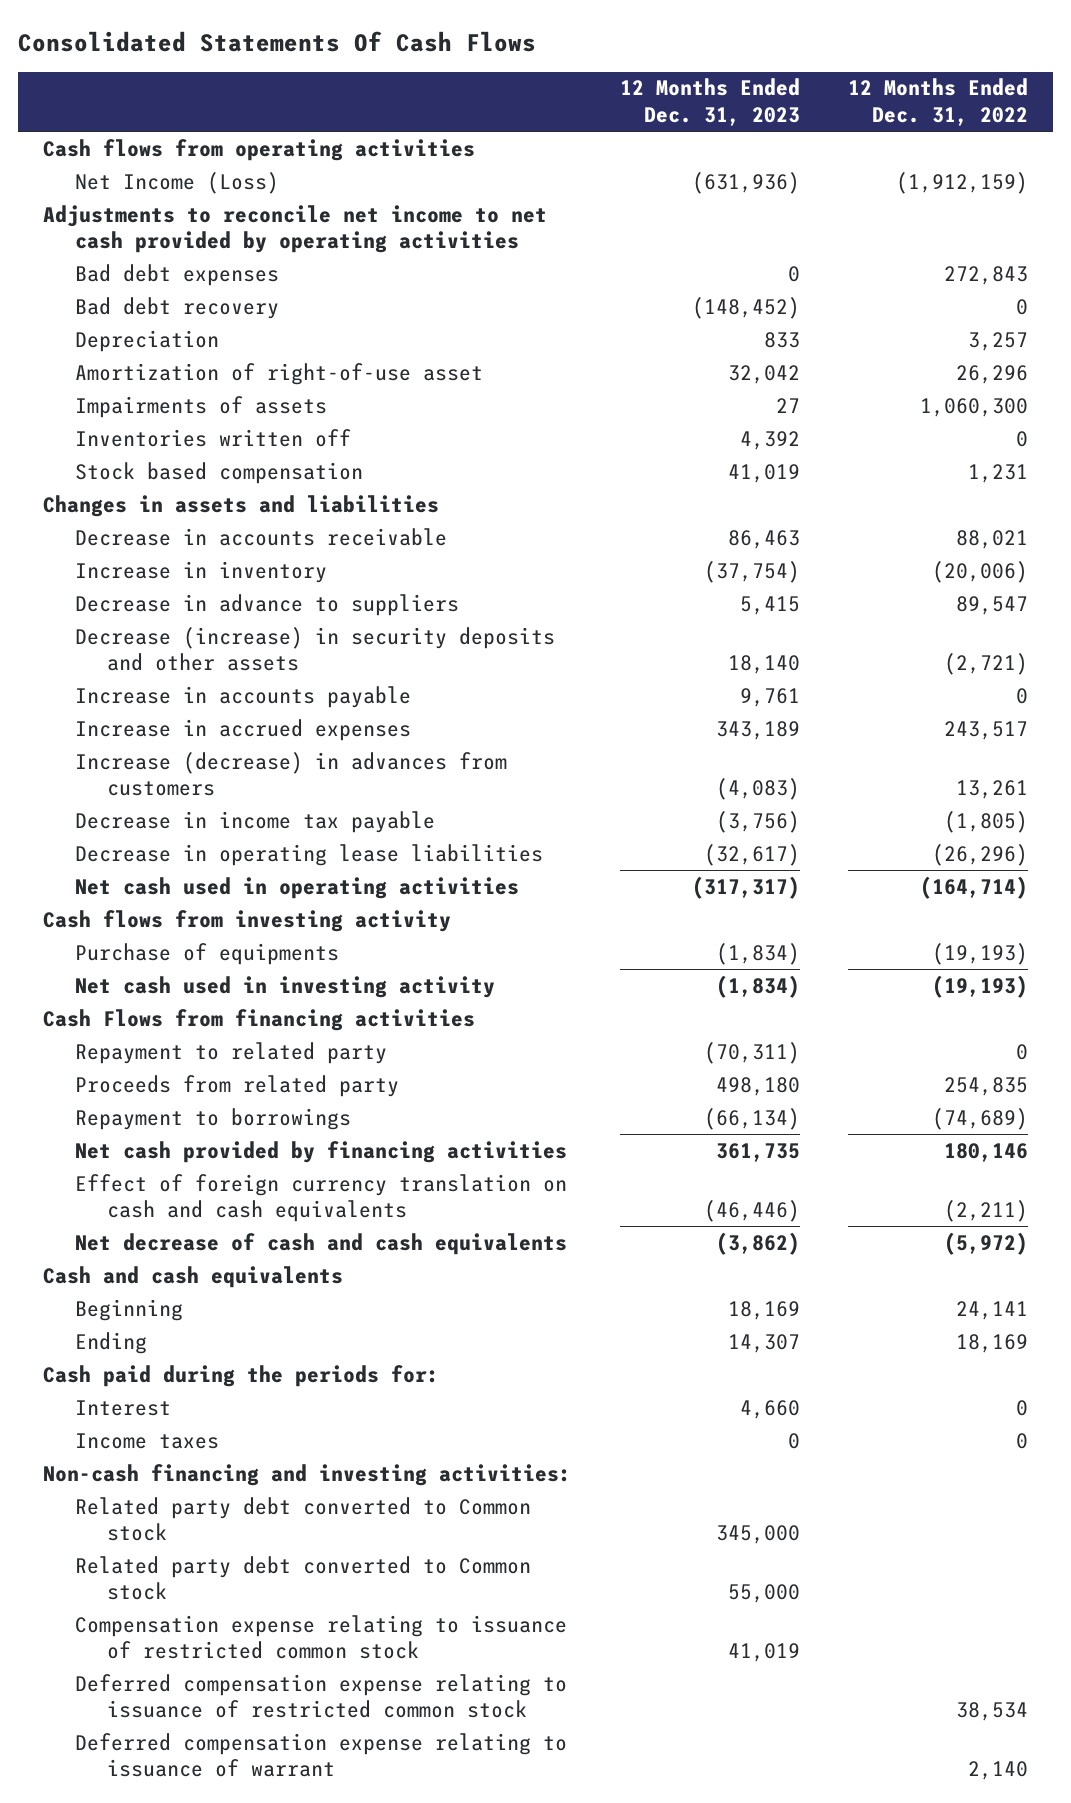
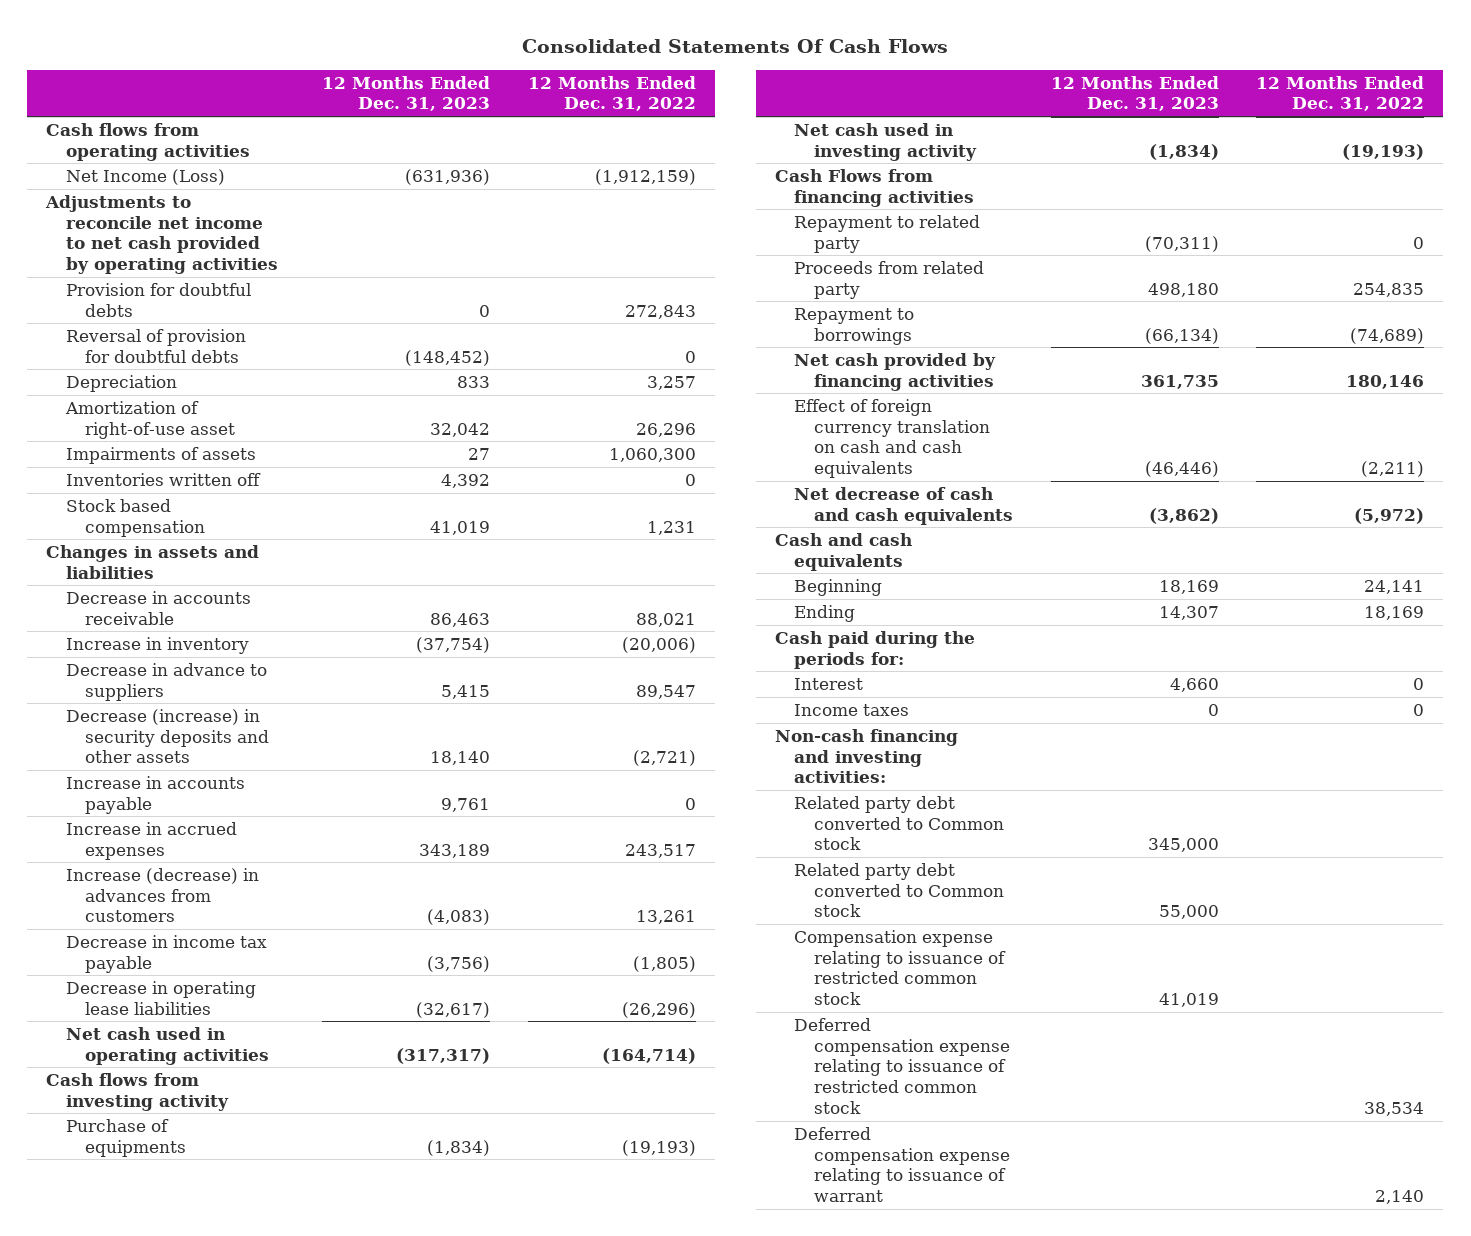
[74,263,279,286] Bad debt expenses -> [65,282,251,317] Provision for doubtful debts
[74,296,279,319] Bad debt recovery -> [65,328,246,363] Reversal of provision for doubtful debts

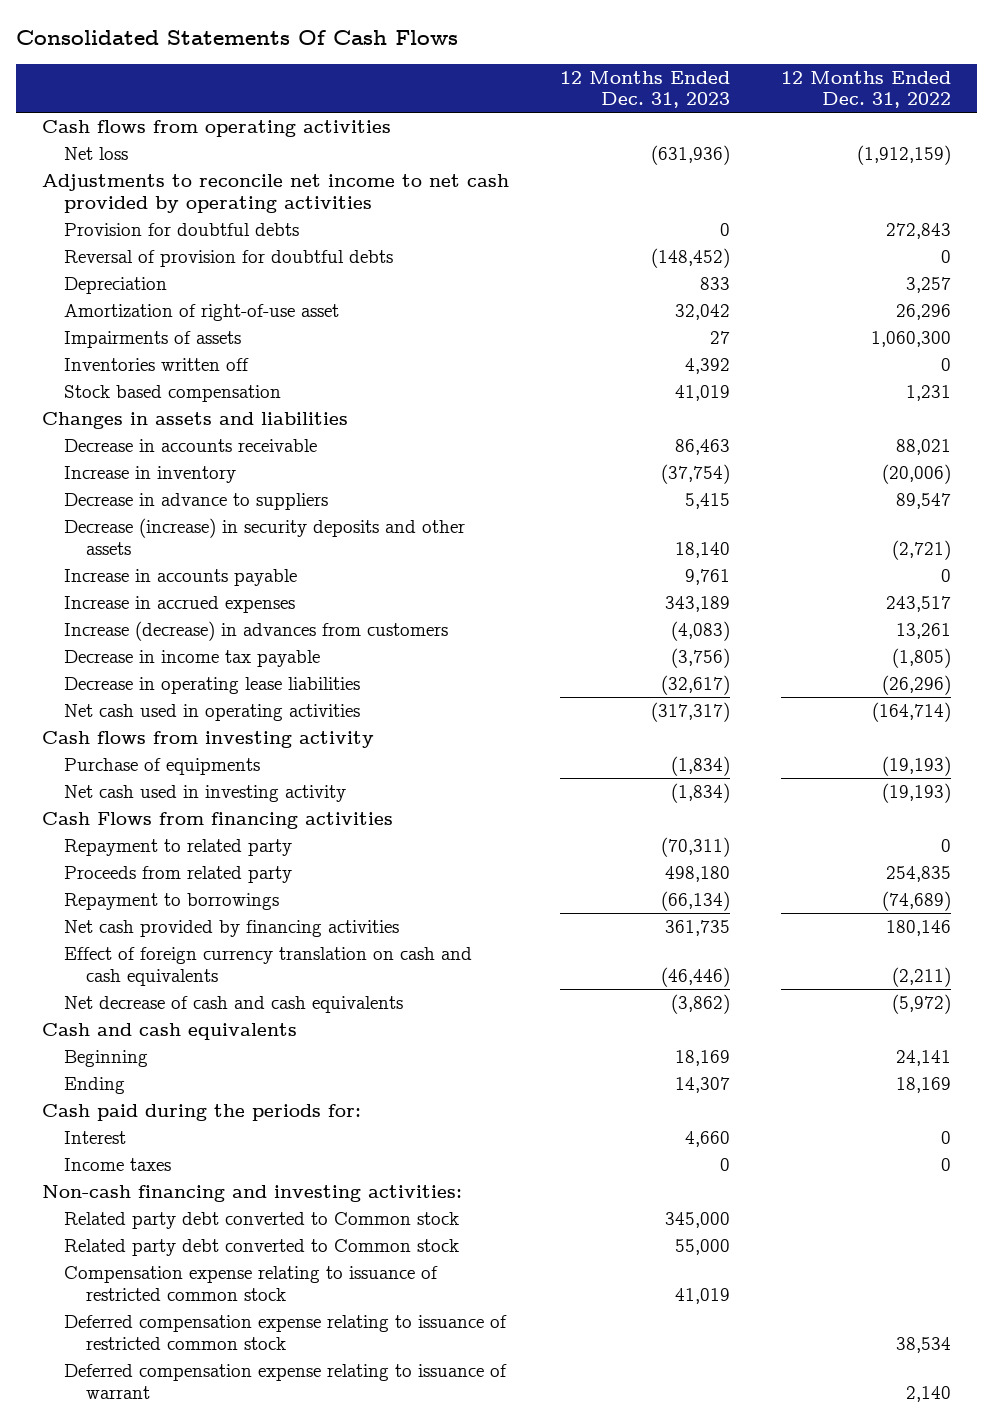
[65,168,225,185] Net Income (Loss) -> [64,147,129,161] Net loss

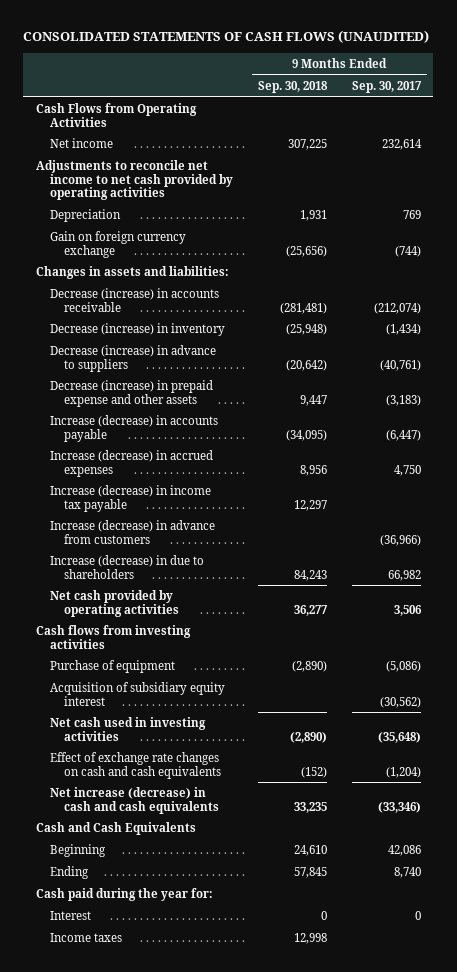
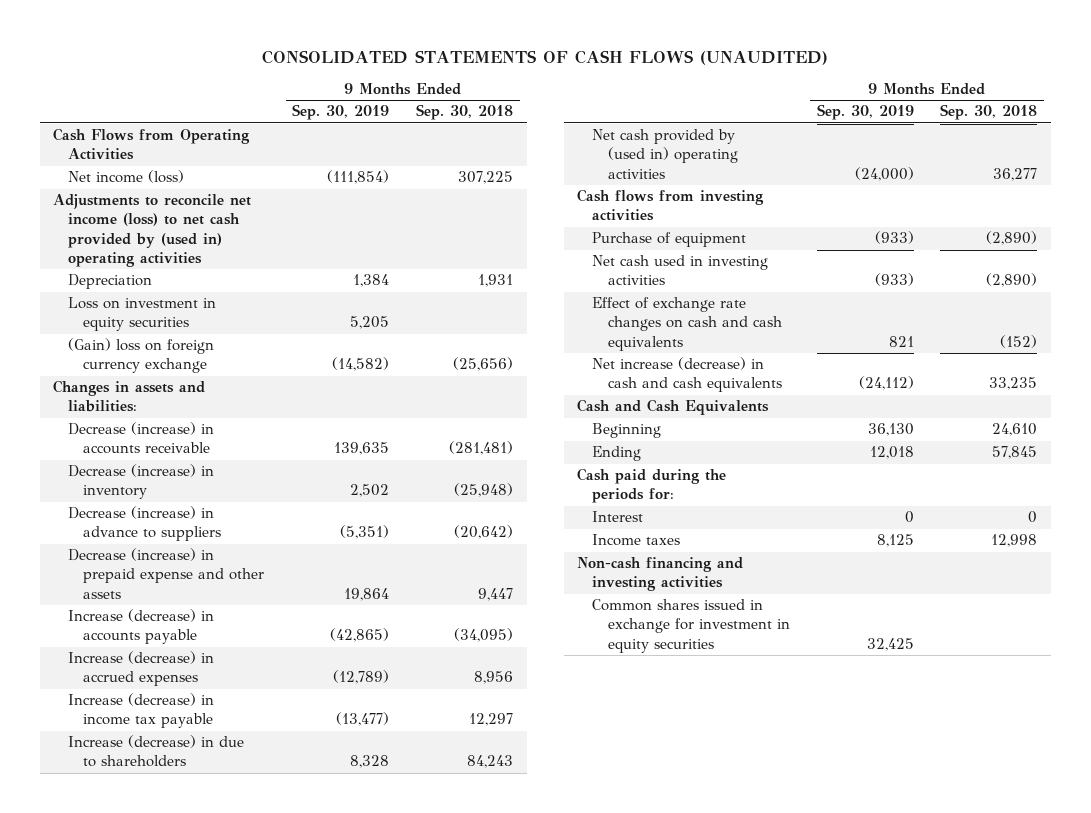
[351,80,422,93] Sep. 30, 2017 -> none
none -> [292,104,390,121] Sep. 30, 2019
[49,138,113,149] Net income -> [68,170,185,184] Net income (loss)
[35,160,233,201] Adjustments to reconcile net income to net cash provided by operating activities -> [53,194,252,267] Adjustments to reconcile net income (loss) to net cash provided by (used in) operating activities
none -> [68,297,217,332] Loss on investment in equity securities
[49,231,186,258] Gain on foreign currency exchange -> [68,338,215,374] (Gain) loss on foreign currency exchange
[49,520,215,544] Increase (decrease) in advance from customers -> none
[49,590,180,617] Net cash provided by operating activities -> [592,129,738,179] Net cash provided by (used in) operating activities
[49,682,225,706] Acquisition of subsidiary equity interest -> none
[35,888,213,902] Cash paid during the year for: -> [577,468,727,504] Cash paid during the periods for:
none -> [577,557,744,592] Non-cash financing and investing activities
none -> [592,599,790,653] Common shares issued in exchange for investment in equity securities

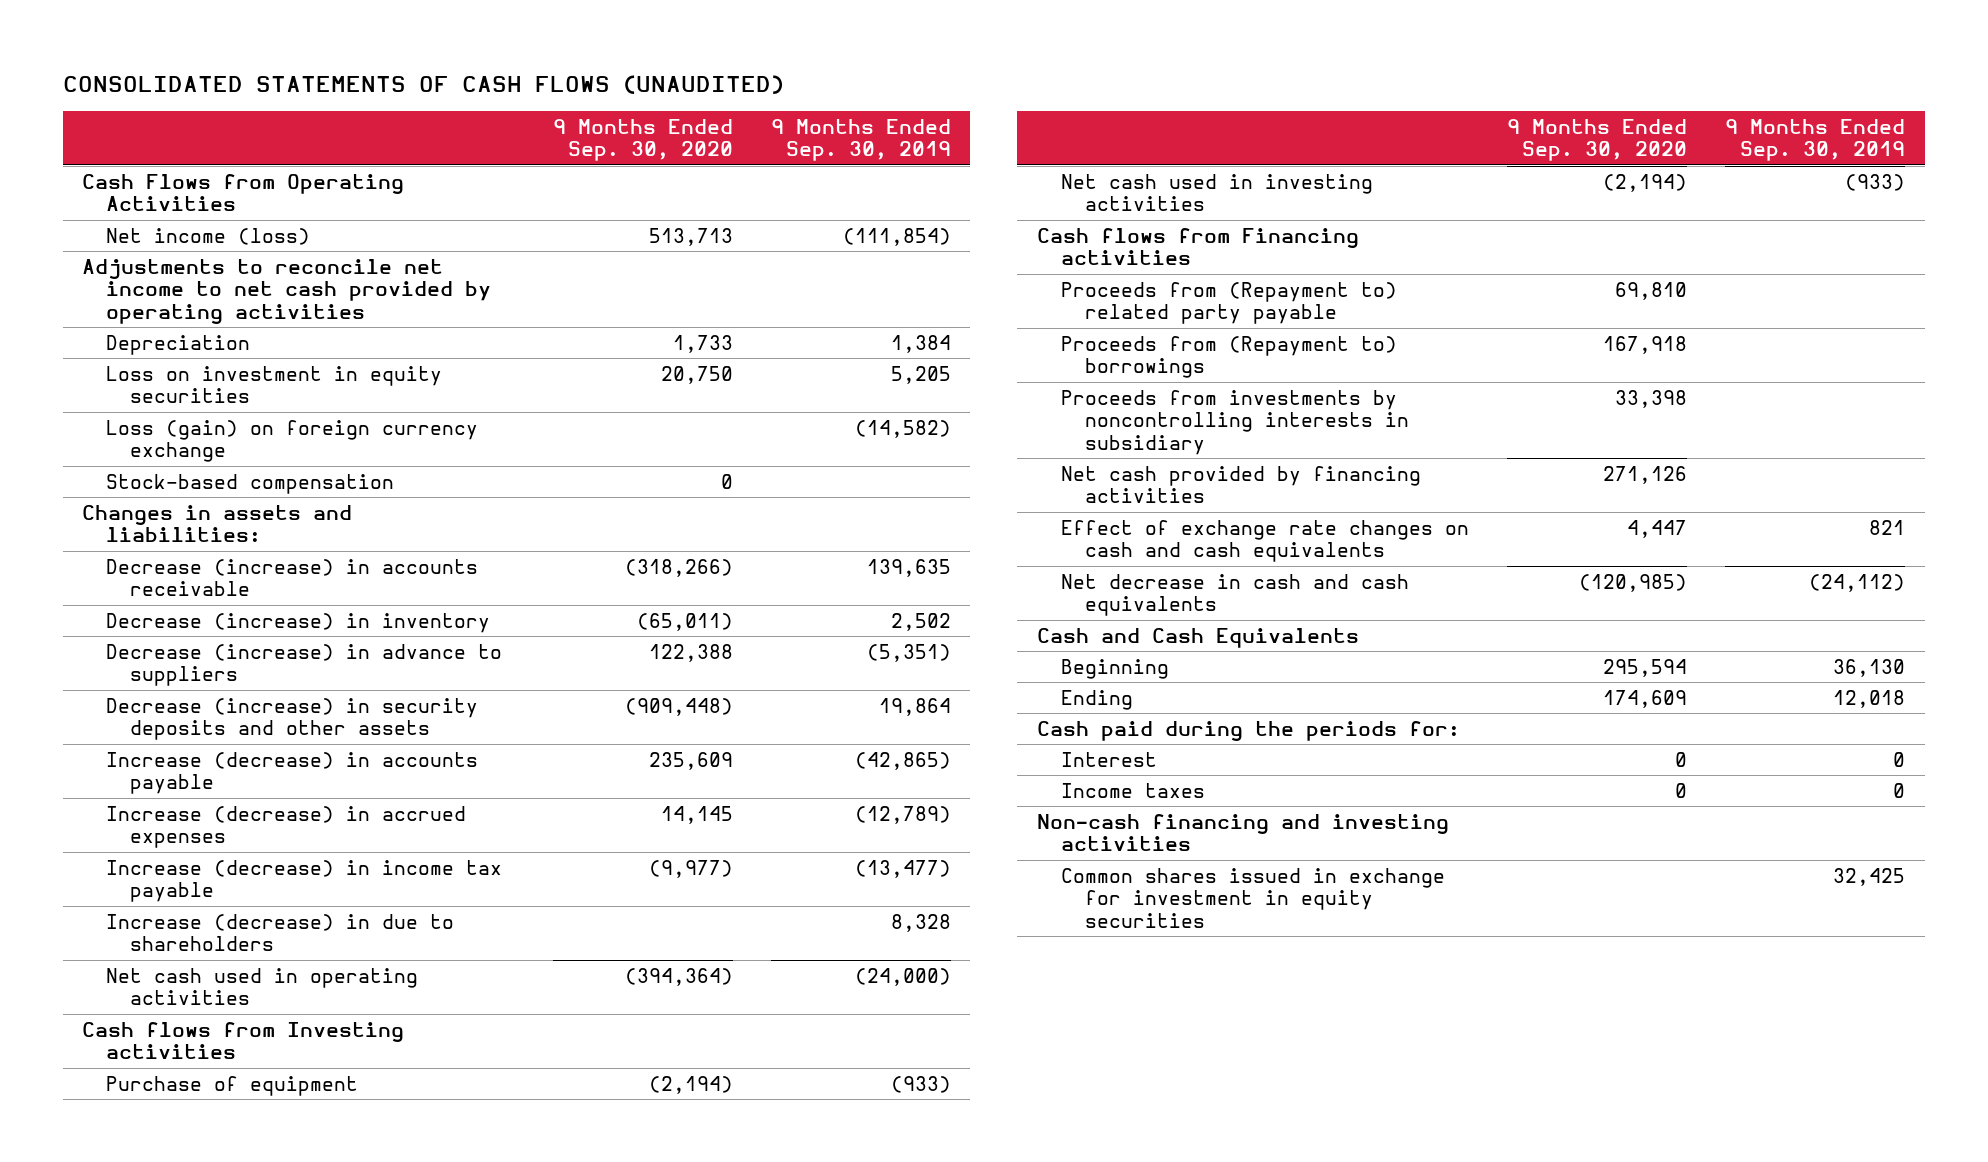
[416,104,514,121] Sep. 30, 2018 -> none
none -> [552,118,733,162] 9 Months Ended Sep. 30, 2020
[53,194,252,267] Adjustments to reconcile net income (loss) to net cash provided by (used in) operating activities -> [82,258,492,324] Adjustments to reconcile net income to net cash provided by operating activities
[68,338,215,374] (Gain) loss on foreign currency exchange -> [106,419,479,463] Loss (gain) on foreign currency exchange
none -> [106,473,395,494] Stock-based compensation
[68,548,265,599] Decrease (increase) in prepaid expense and other assets -> [106,697,479,741] Decrease (increase) in security deposits and other assets
[592,129,738,179] Net cash provided by (used in) operating activities -> [106,967,419,1006] Net cash used in operating activities
[577,189,765,222] Cash flows from investing activities -> [82,1021,405,1060] Cash flows from Investing activities
none -> [1036,227,1359,266] Cash flows from Financing activities
none -> [1060,281,1397,325] Proceeds from (Repayment to) related party payable
none -> [1060,335,1397,379] Proceeds from (Repayment to) borrowings
none -> [1060,389,1409,455] Proceeds from investments by noncontrolling interests in subsidiary
none -> [1060,465,1421,504] Net cash provided by financing activities
[592,357,782,393] Net increase (decrease) in cash and cash equivalents -> [1060,573,1409,617] Net decrease in cash and cash equivalents
[876,534,914,548] 8,125 -> [1893,782,1906,798] 0

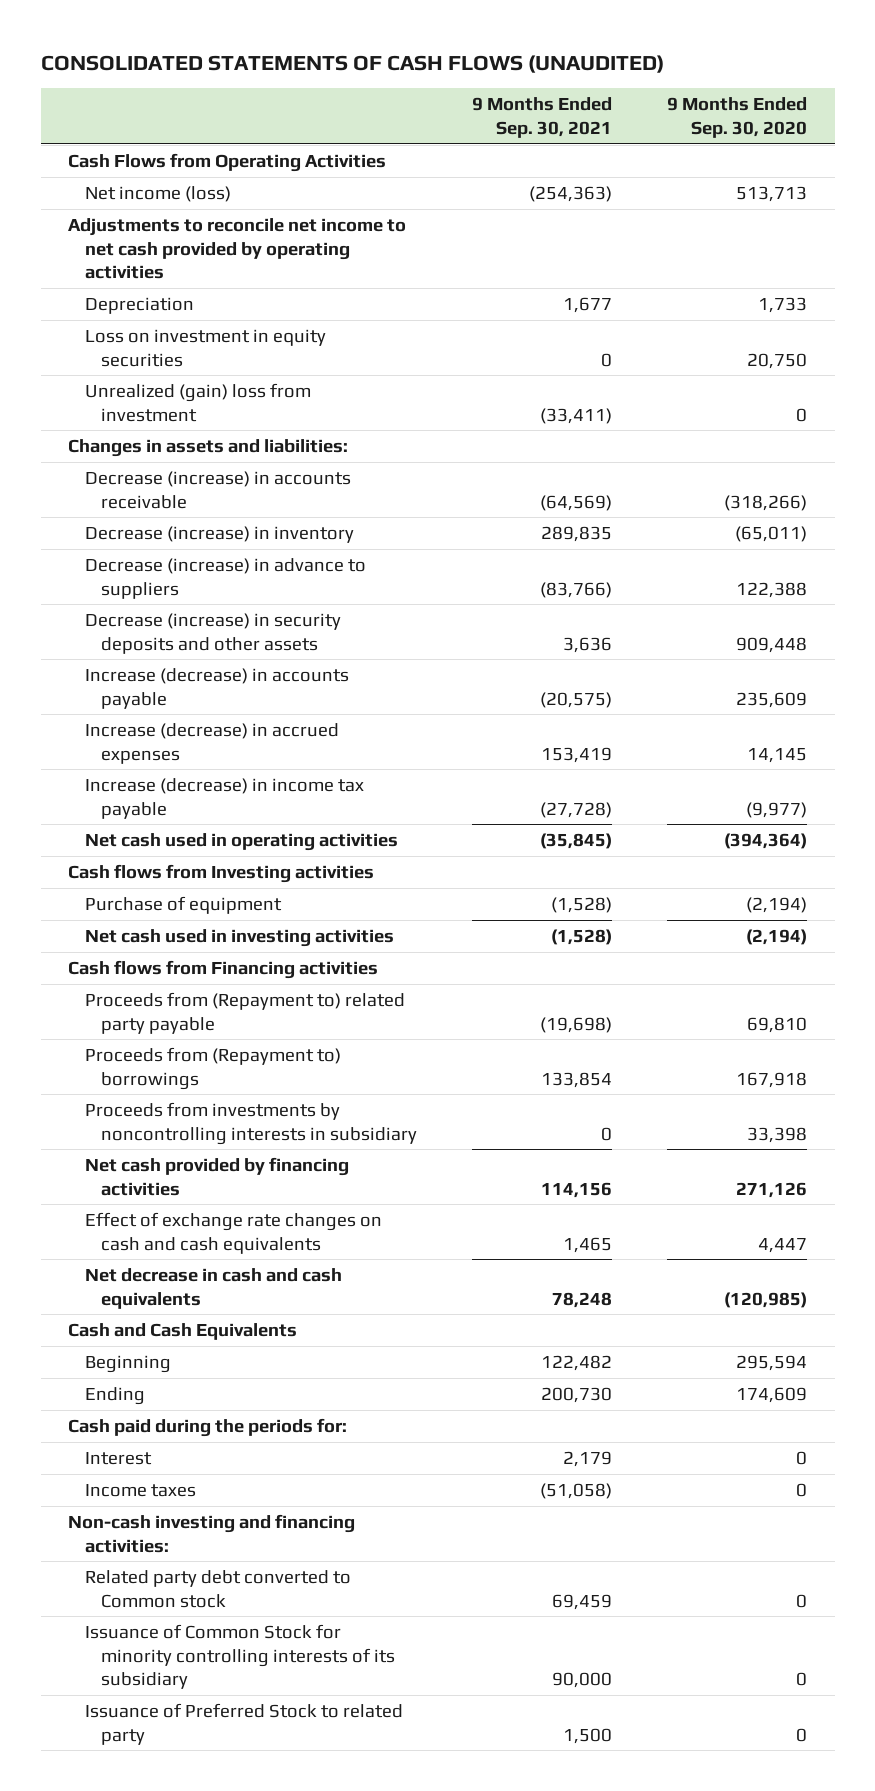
[771,118,952,162] 9 Months Ended Sep. 30, 2019 -> none
none -> [472,97,613,139] 9 Months Ended Sep. 30, 2021
[106,419,479,463] Loss (gain) on foreign currency exchange -> none
[106,473,395,494] Stock-based compensation -> none
none -> [84,382,311,422] Unrealized (gain) loss from investment
[624,697,733,716] (909,448) -> [736,636,808,653] 909,448
[106,913,455,952] Increase (decrease) in due to shareholders -> none
[1060,867,1445,928] Common shares issued in exchange for investment in equity securities -> none
[1036,813,1449,852] Non-cash financing and investing activities -> [68,1513,356,1553] Non-cash investing and financing activities:
none -> [84,1569,351,1608] Related party debt converted to Common stock
none -> [84,1623,396,1690] Issuance of Common Stock for minority controlling interests of its subsidiary
none -> [84,1702,403,1745] Issuance of Preferred Stock to related party

